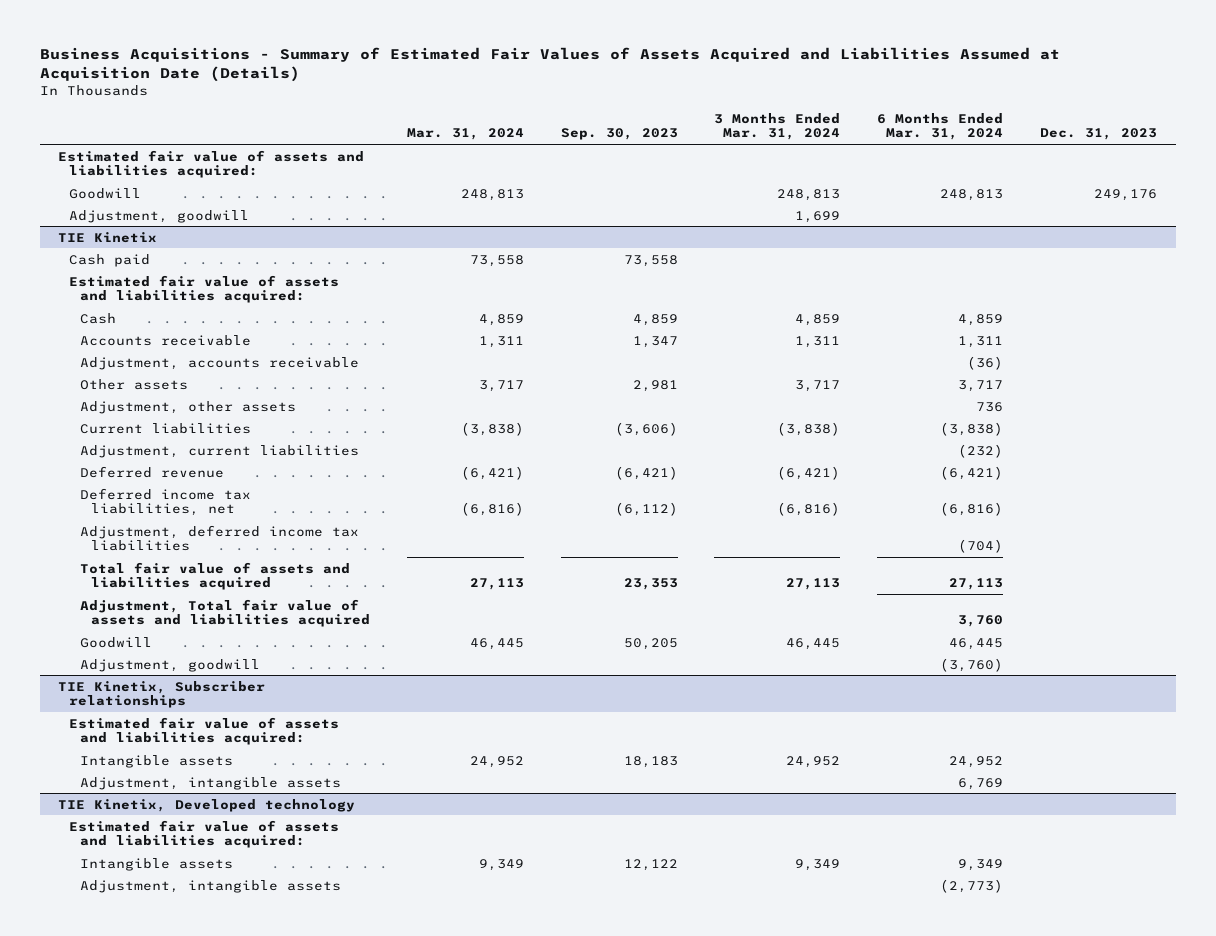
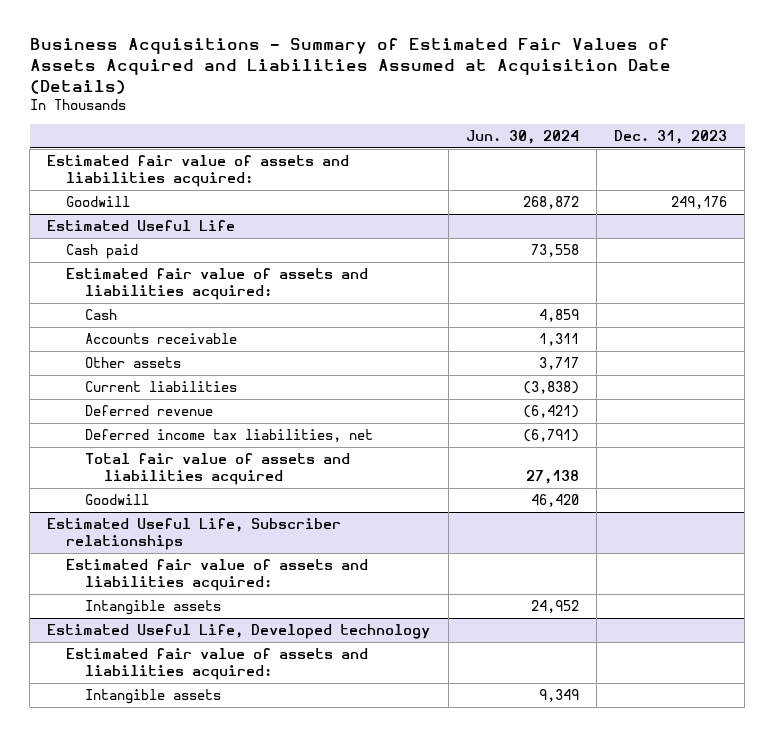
[406,128,524,141] Mar. 31, 2024 -> none
[560,128,678,141] Sep. 30, 2023 -> none
[714,113,841,141] 3 Months Ended Mar. 31, 2024 -> none
[877,113,1004,141] 6 Months Ended Mar. 31, 2024 -> none
none -> [465,129,579,144] Jun. 30, 2024
[69,209,250,223] Adjustment, goodwill -> none
[58,231,158,243] TIE Kinetix -> [47,220,236,232] Estimated Useful Life
[80,356,360,370] Adjustment, accounts receivable -> none
[80,400,297,414] Adjustment, other assets -> none
[80,444,360,458] Adjustment, current liabilities -> none
[80,524,360,551] Adjustment, deferred income tax liabilities -> none
[80,598,370,627] Adjustment, Total fair value of assets and liabilities acquired -> none
[80,658,261,672] Adjustment, goodwill -> none
[58,680,266,708] TIE Kinetix, Subscriber relationships -> none
[69,716,340,745] Estimated fair value of assets and liabilities acquired: -> none
[80,754,234,768] Intangible assets -> none
[80,776,342,790] Adjustment, intangible assets -> none
[58,798,356,812] TIE Kinetix, Developed technology -> none
[69,819,340,848] Estimated fair value of assets and liabilities acquired: -> none
[80,857,234,871] Intangible assets -> none
[80,879,342,893] Adjustment, intangible assets -> none
none -> [47,518,342,550] Estimated Useful Life, Subscriber relationships
none -> [66,559,369,591] Estimated fair value of assets and liabilities acquired:
none -> [85,600,222,616] Intangible assets
none -> [47,624,431,640] Estimated Useful Life, Developed technology
none -> [66,648,369,680] Estimated fair value of assets and liabilities acquired:
none -> [85,689,222,705] Intangible assets

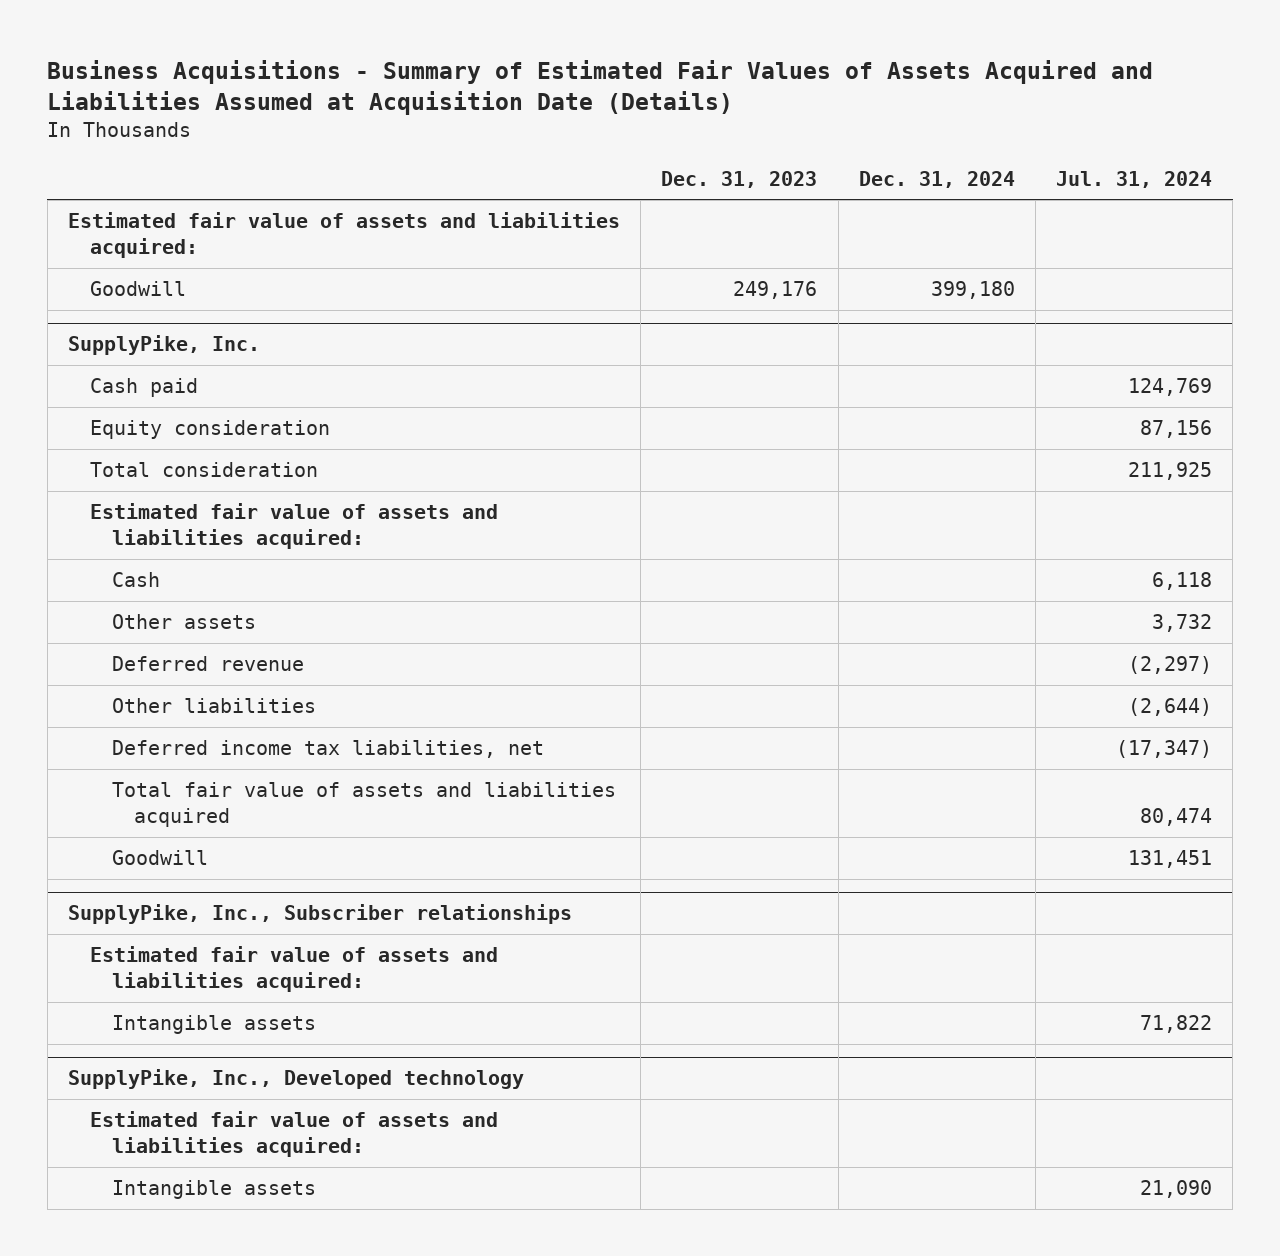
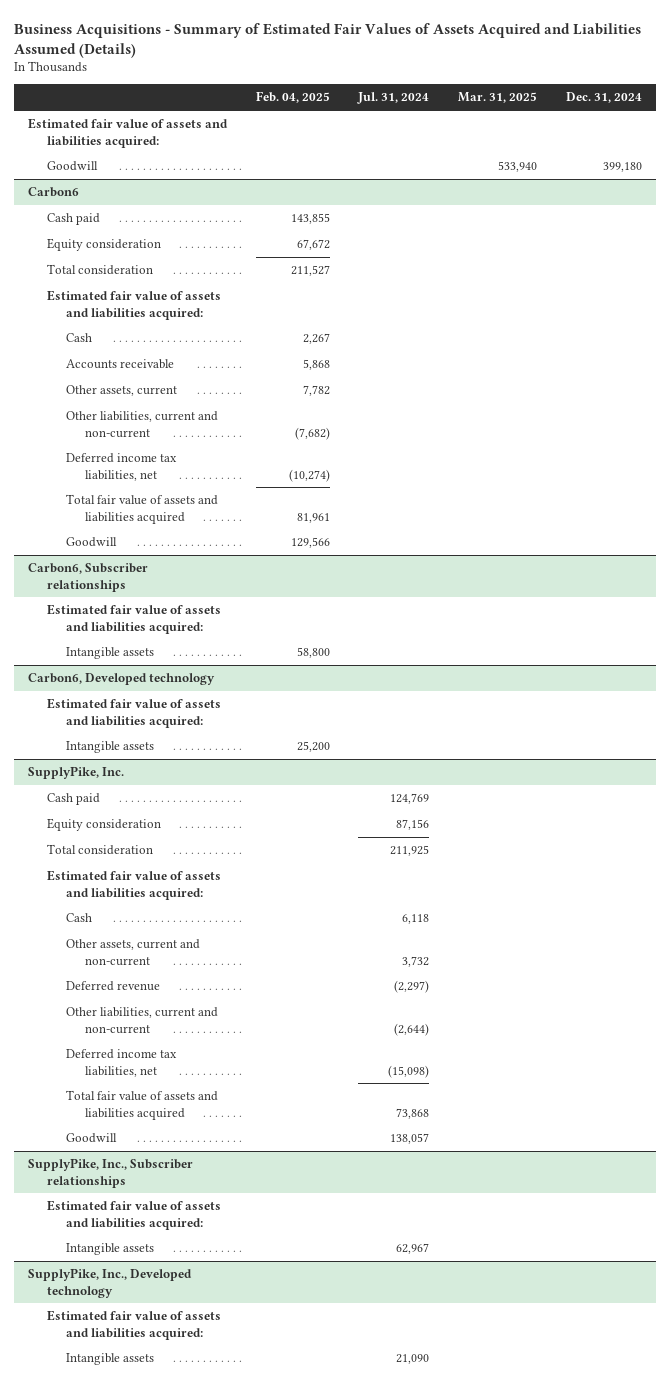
[47,59,1154,116] Business Acquisitions - Summary of Estimated Fair Values of Assets Acquired and Liabilities Assumed at Acquisition Date (Details) -> [14,23,642,59] Business Acquisitions - Summary of Estimated Fair Values of Assets Acquired and Liabilities Assumed (Details)
[661,170,818,188] Dec. 31, 2023 -> none
none -> [255,91,330,104] Feb. 04, 2025
none -> [458,92,538,104] Mar. 31, 2025
none -> [28,187,80,198] Carbon6
none -> [47,213,101,226] Cash paid
none -> [47,238,162,252] Equity consideration
none -> [47,264,154,276] Total consideration
none -> [47,290,222,320] Estimated fair value of assets and liabilities acquired:
none -> [65,333,92,343] Cash
none -> [65,359,174,370] Accounts receivable
none -> [65,385,177,397] Other assets, current
none -> [65,411,218,438] Other liabilities, current and non-current
none -> [65,453,177,481] Deferred income tax liabilities, net
none -> [65,494,218,524] Total fair value of assets and liabilities acquired
none -> [65,537,117,548] Goodwill
none -> [28,563,149,592] Carbon6, Subscriber relationships
none -> [47,604,222,634] Estimated fair value of assets and liabilities acquired:
none -> [65,647,154,660] Intangible assets
none -> [28,673,216,686] Carbon6, Developed technology
none -> [47,698,222,728] Estimated fair value of assets and liabilities acquired:
none -> [65,741,154,754] Intangible assets
[111,614,256,630] Other assets -> [65,939,200,966] Other assets, current and non-current
[111,698,316,714] Other liabilities -> [65,1007,218,1034] Other liabilities, current and non-current
[1116,740,1213,759] (17,347) -> [388,1064,430,1078] (15,098)
[1140,808,1213,827] 80,474 -> [396,1107,430,1119] 73,868
[1128,850,1213,869] 131,451 -> [390,1133,430,1145] 138,057
[1140,1015,1213,1034] 71,822 -> [396,1243,430,1255] 62,967

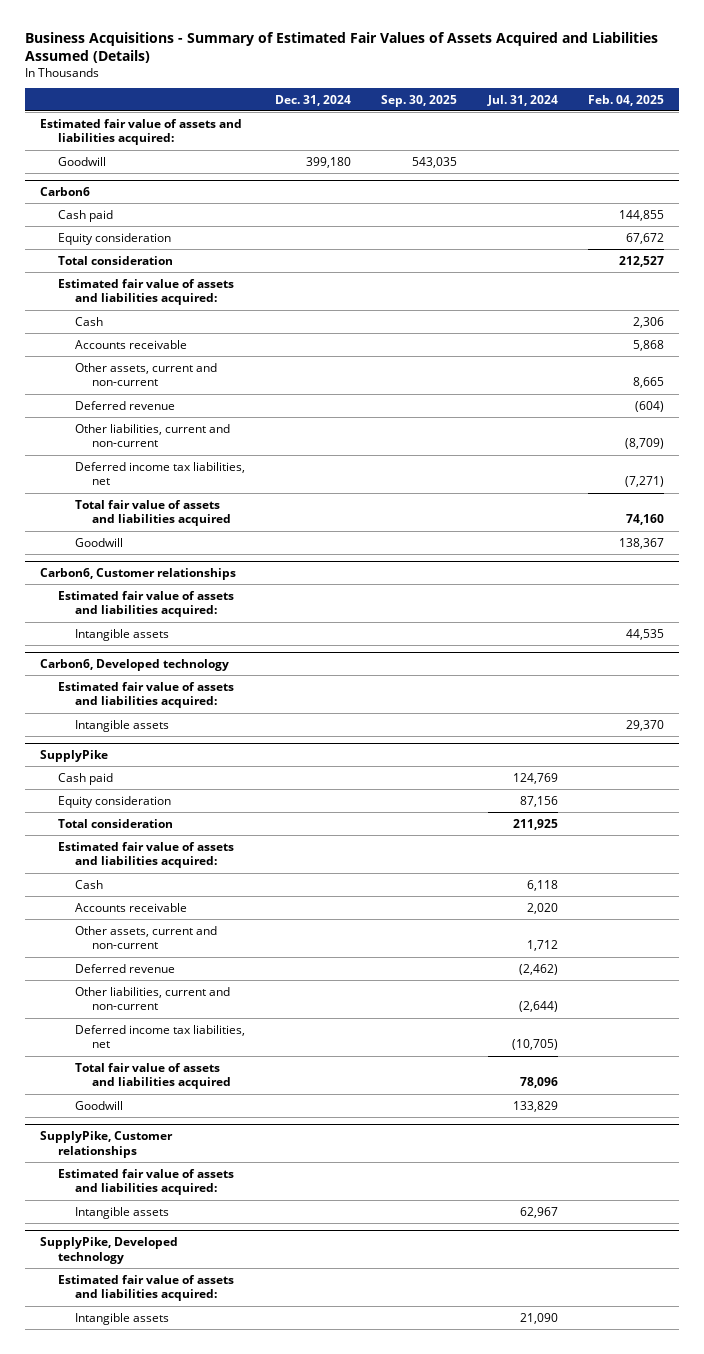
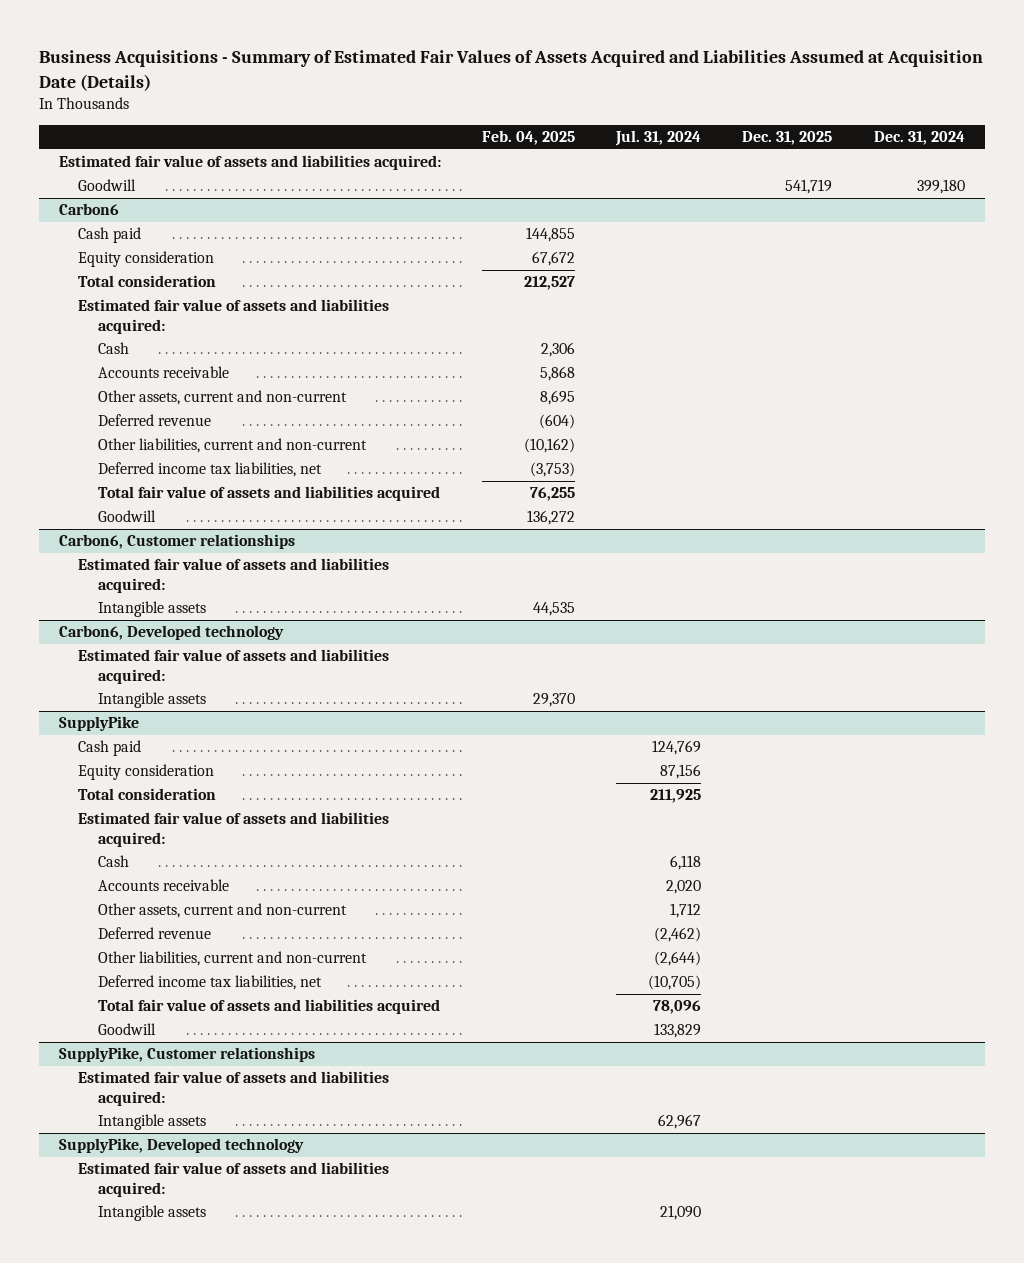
[25,32,659,63] Business Acquisitions - Summary of Estimated Fair Values of Assets Acquired and Liabilities Assumed (Details) -> [38,50,983,91] Business Acquisitions - Summary of Estimated Fair Values of Assets Acquired and Liabilities Assumed at Acquisition Date (Details)
[381,94,458,107] Sep. 30, 2025 -> none
none -> [742,130,833,145] Dec. 31, 2025
[633,377,665,389] 8,665 -> [540,390,576,406] 8,695
[625,438,665,450] (8,709) -> [524,438,576,454] (10,162)
[625,476,665,488] (7,271) -> [530,462,576,478] (3,753)
[626,514,665,526] 74,160 -> [530,487,576,502] 76,255
[619,537,665,549] 138,367 -> [527,510,576,526] 136,272

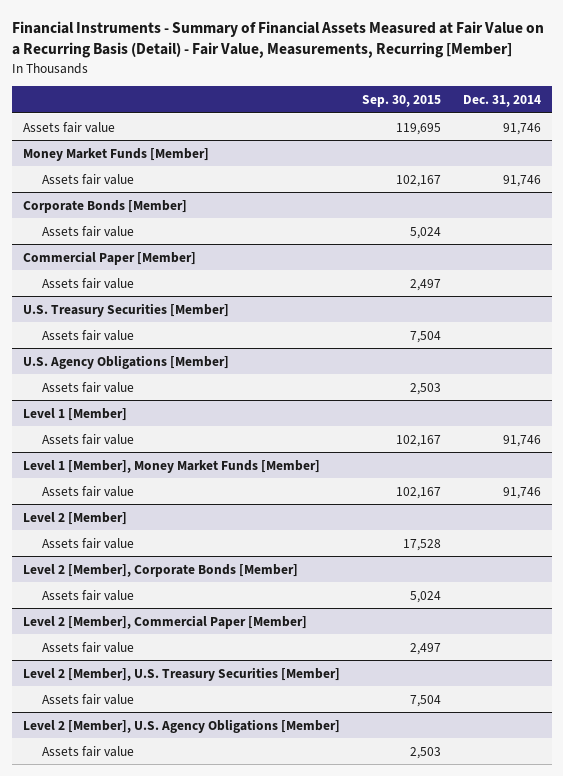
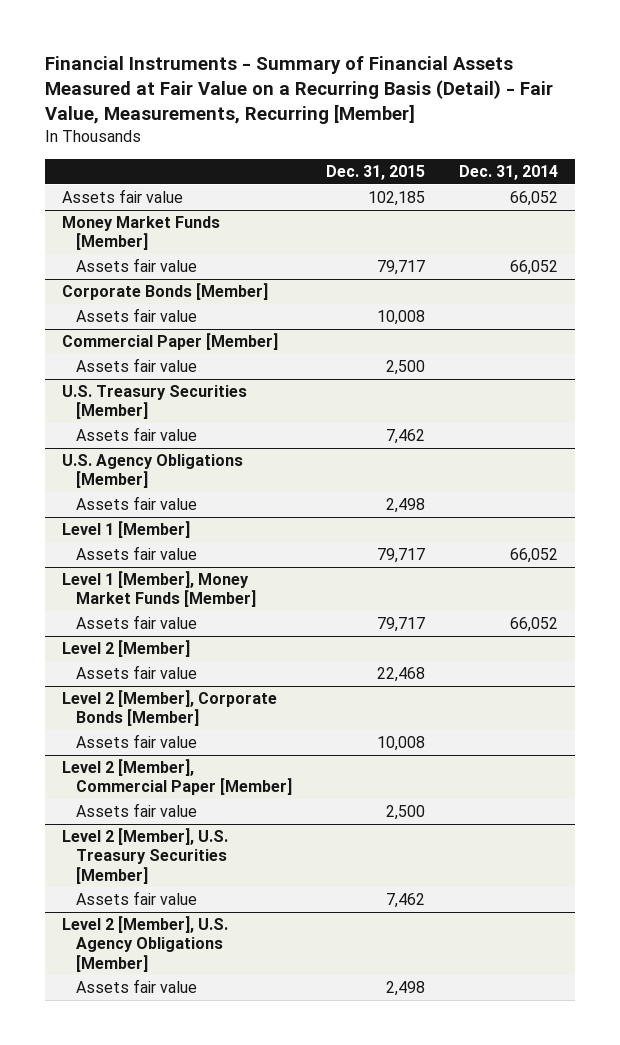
[361,94,441,107] Sep. 30, 2015 -> none
none -> [325,164,425,180] Dec. 31, 2015
[502,122,541,135] 91,746 -> [510,191,559,207] 66,052
[502,174,541,187] 91,746 -> [510,260,559,276] 66,052
[502,434,541,447] 91,746 -> [510,548,559,564] 66,052
[502,486,541,499] 91,746 -> [510,617,559,633] 66,052

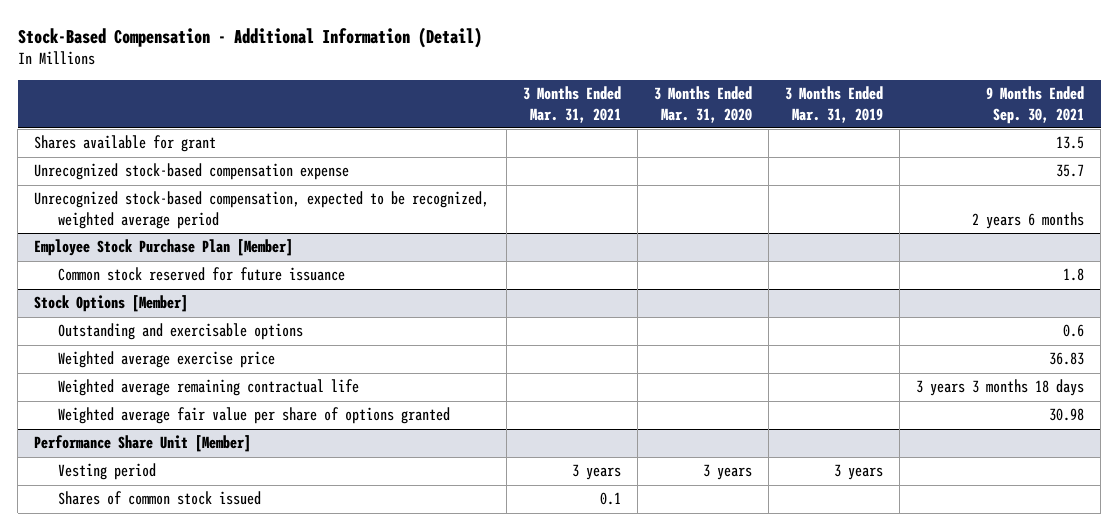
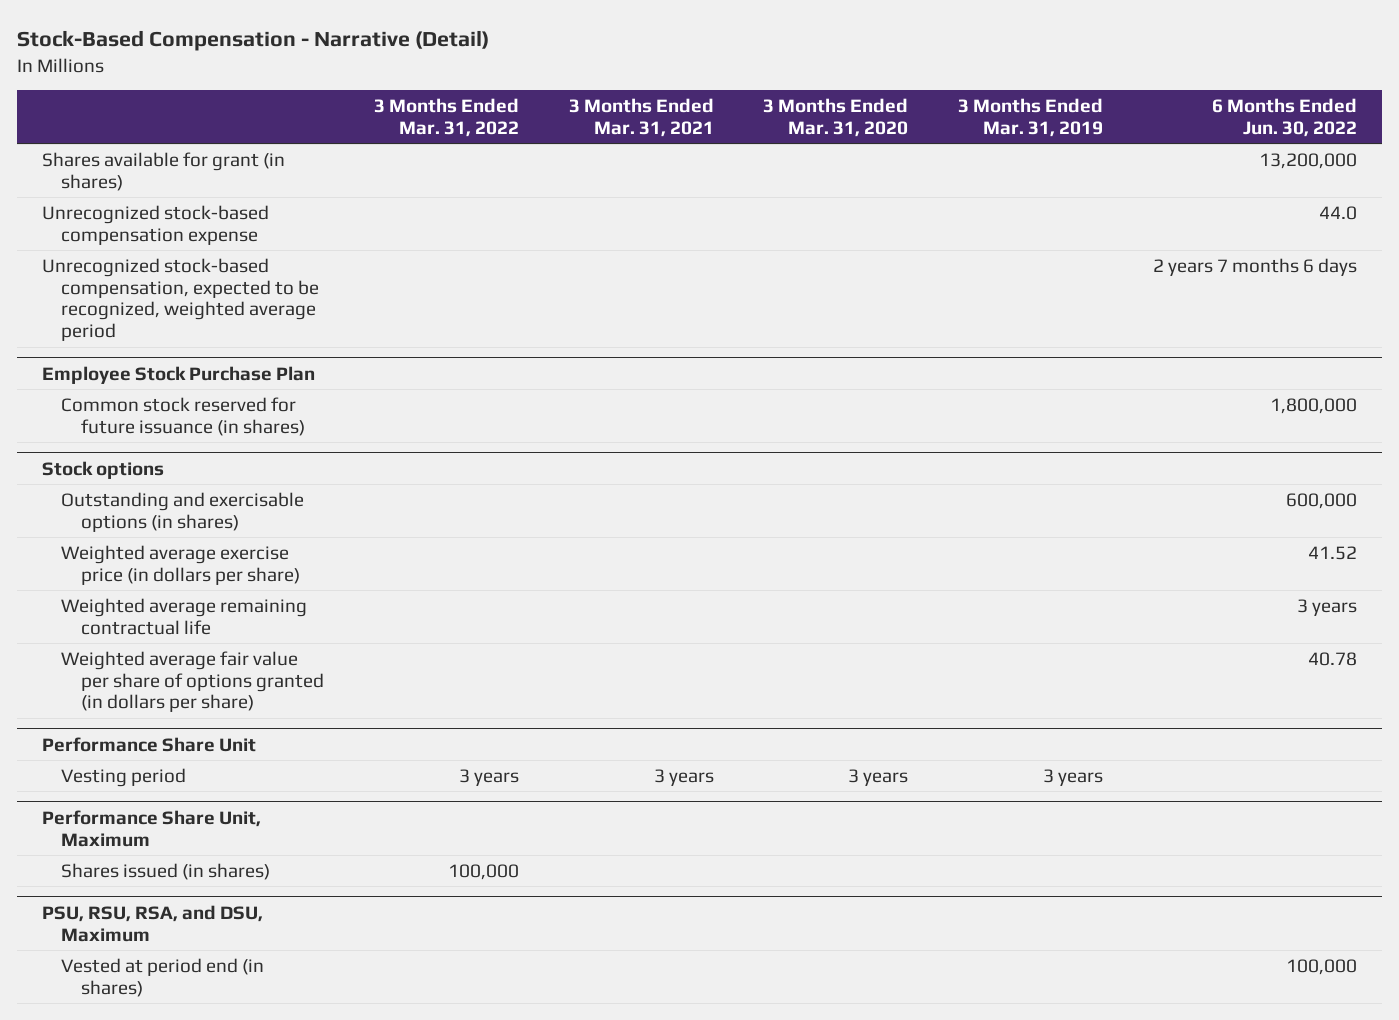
[17,26,482,48] Stock-Based Compensation - Additional Information (Detail) -> [16,30,489,52] Stock-Based Compensation - Narrative (Detail)
[986,86,1085,124] 9 Months Ended Sep. 30, 2021 -> none
none -> [373,98,519,137] 3 Months Ended Mar. 31, 2022
none -> [1212,98,1358,137] 6 Months Ended Jun. 30, 2022
[34,135,217,153] Shares available for grant -> [41,151,285,191] Shares available for grant (in shares)
[34,239,294,257] Employee Stock Purchase Plan [Member] -> [41,365,315,384] Employee Stock Purchase Plan
[57,267,345,282] Common stock reserved for future issuance -> [61,396,305,436] Common stock reserved for future issuance (in shares)
[34,295,189,313] Stock Options [Member] -> [41,460,164,479] Stock options
[57,323,303,341] Outstanding and exercisable options -> [61,491,305,532] Outstanding and exercisable options (in shares)
[57,351,275,369] Weighted average exercise price -> [61,544,300,585] Weighted average exercise price (in dollars per share)
[57,407,450,425] Weighted average fair value per share of options granted -> [61,650,324,713] Weighted average fair value per share of options granted (in dollars per share)
[34,435,252,453] Performance Share Unit [Member] -> [41,736,256,752] Performance Share Unit
[57,491,261,506] Shares of common stock issued -> none
none -> [41,809,261,847] Performance Share Unit, Maximum
none -> [61,862,271,880] Shares issued (in shares)
none -> [41,904,263,942] PSU, RSU, RSA, and DSU, Maximum
none -> [61,957,265,997] Vested at period end (in shares)

